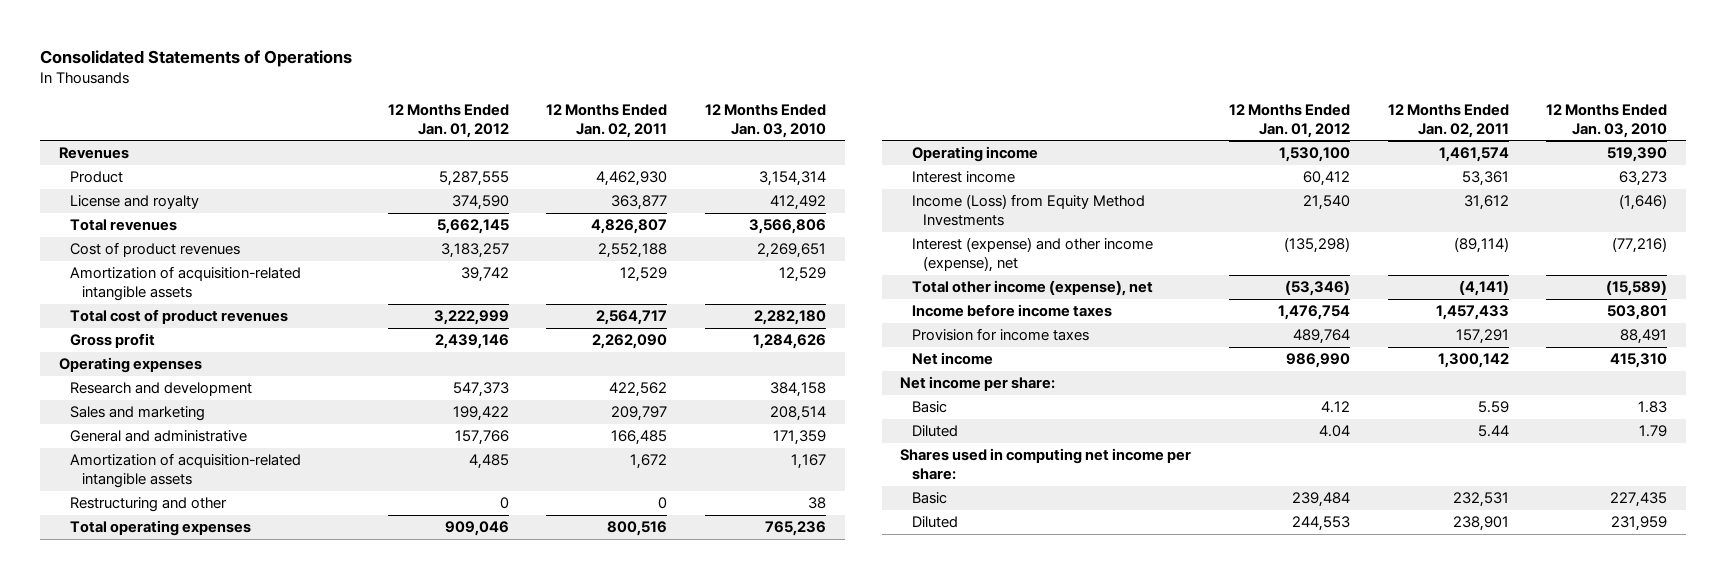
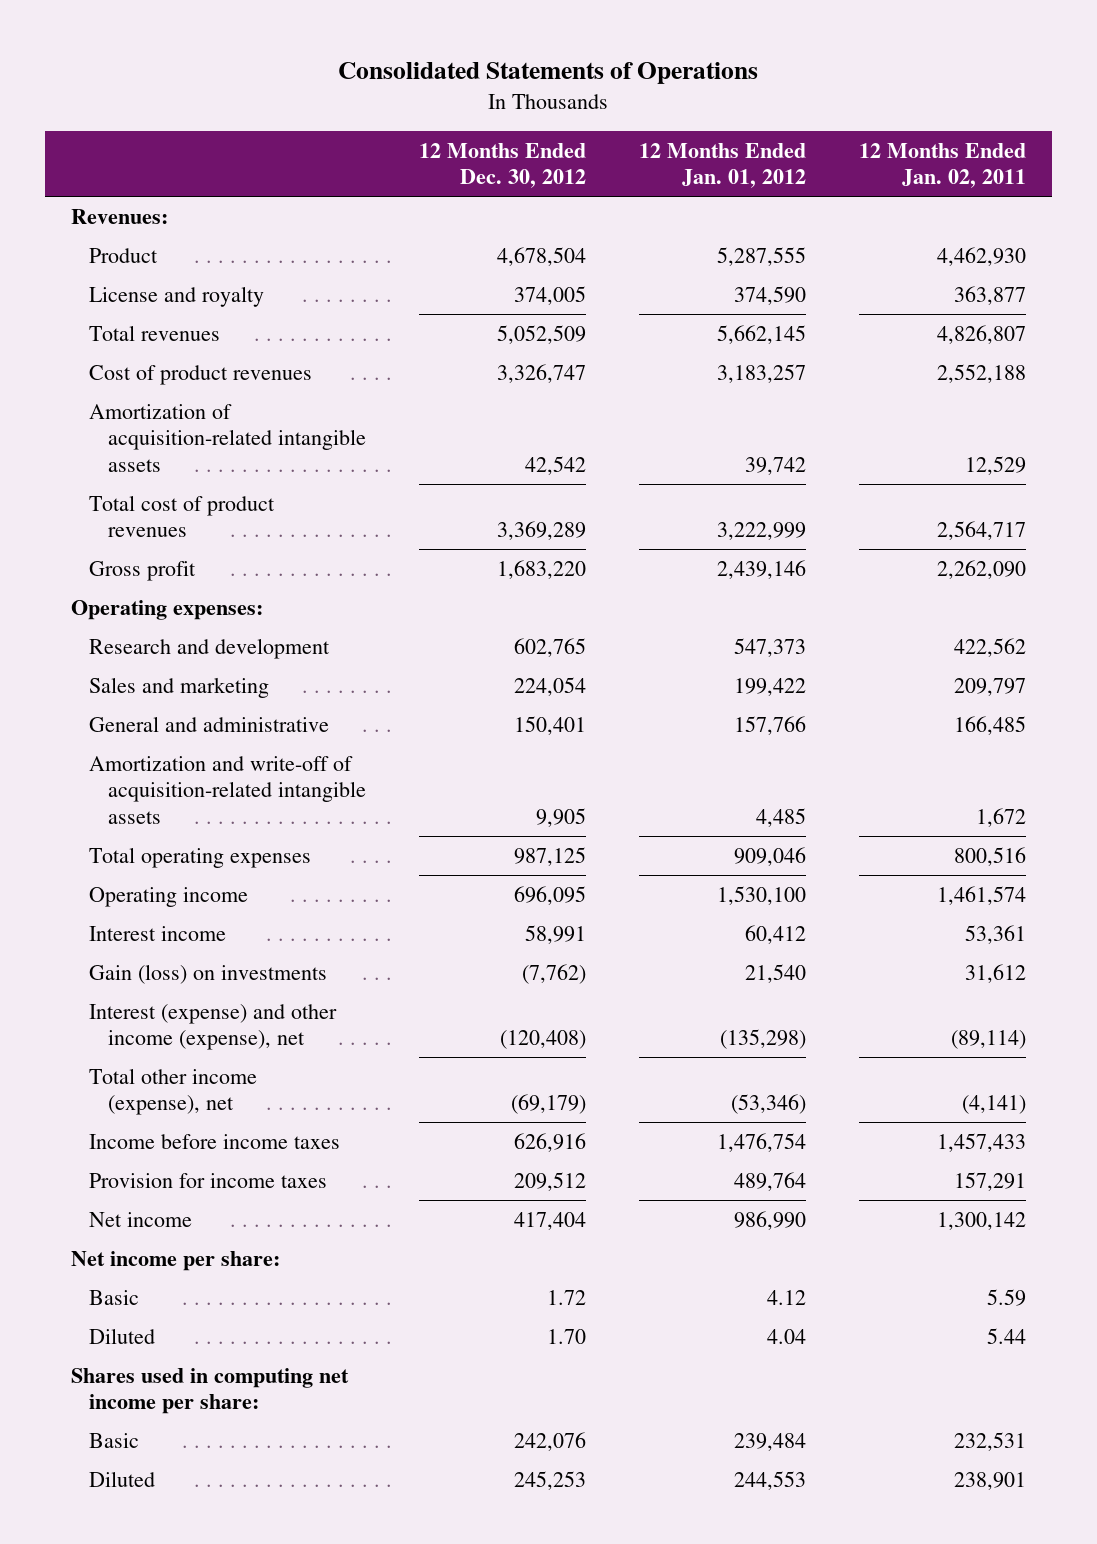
[704,104,826,138] 12 Months Ended Jan. 03, 2010 -> none
none -> [418,142,586,189] 12 Months Ended Dec. 30, 2012
[58,147,129,160] Revenues -> [71,208,169,224] Revenues:
[58,357,202,374] Operating expenses -> [71,599,264,620] Operating expenses:
[70,497,228,513] Restructuring and other -> none
[70,453,302,488] Amortization of acquisition-related intangible assets -> [89,755,366,824] Amortization and write-off of acquisition-related intangible assets
[911,194,1145,226] Income (Loss) from Equity Method Investments -> [89,963,328,984] Gain (loss) on investments

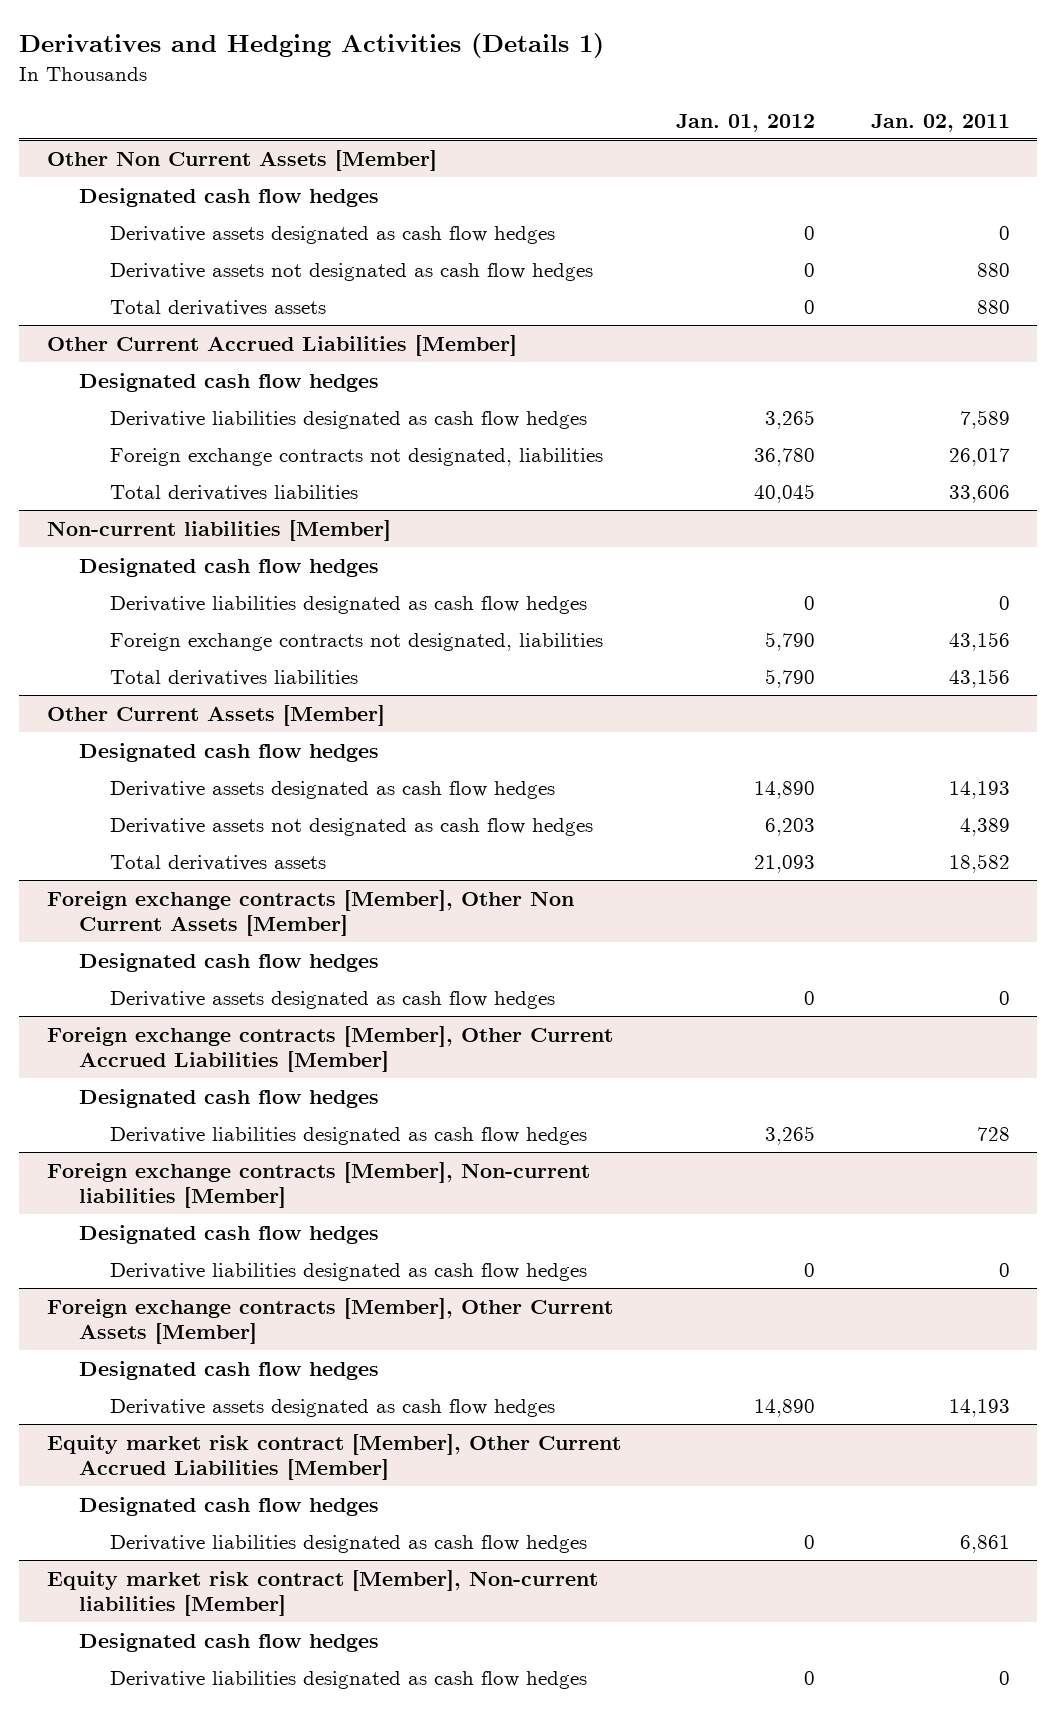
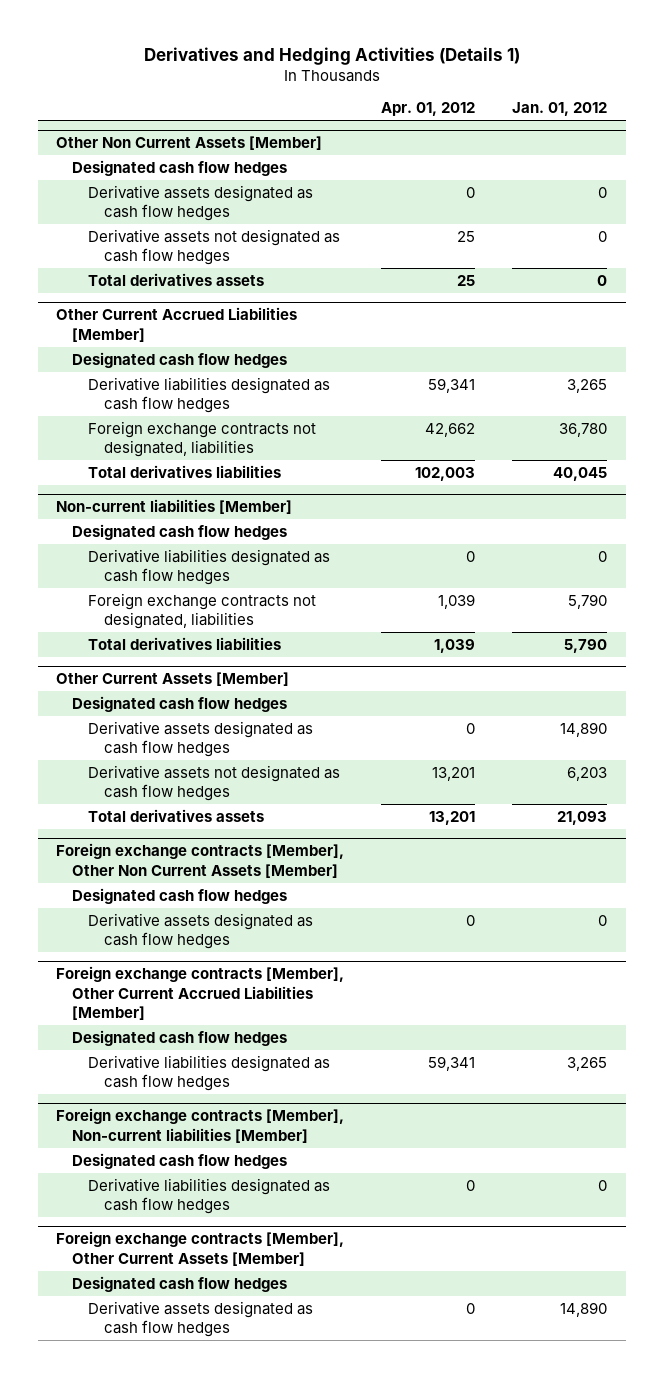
[870,113,1010,132] Jan. 02, 2011 -> none
none -> [381,102,476,117] Apr. 01, 2012
[47,1433,622,1480] Equity market risk contract [Member], Other Current Accrued Liabilities [Member] -> none
[78,1496,379,1516] Designated cash flow hedges -> none
[110,1534,588,1553] Derivative liabilities designated as cash flow hedges -> none
[47,1569,599,1616] Equity market risk contract [Member], Non-current liabilities [Member] -> none
[78,1632,379,1652] Designated cash flow hedges -> none
[110,1670,588,1689] Derivative liabilities designated as cash flow hedges -> none

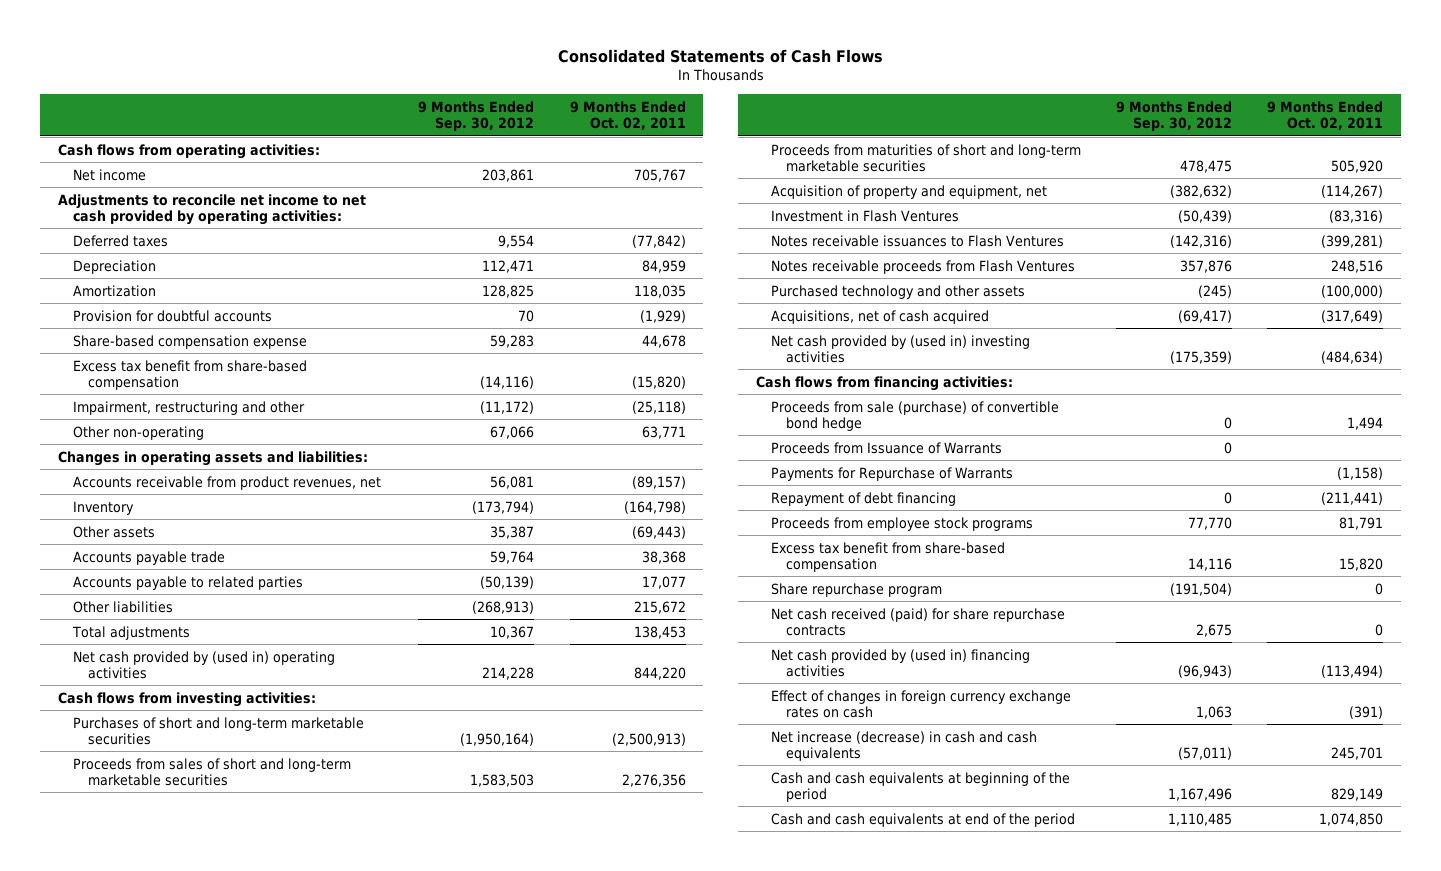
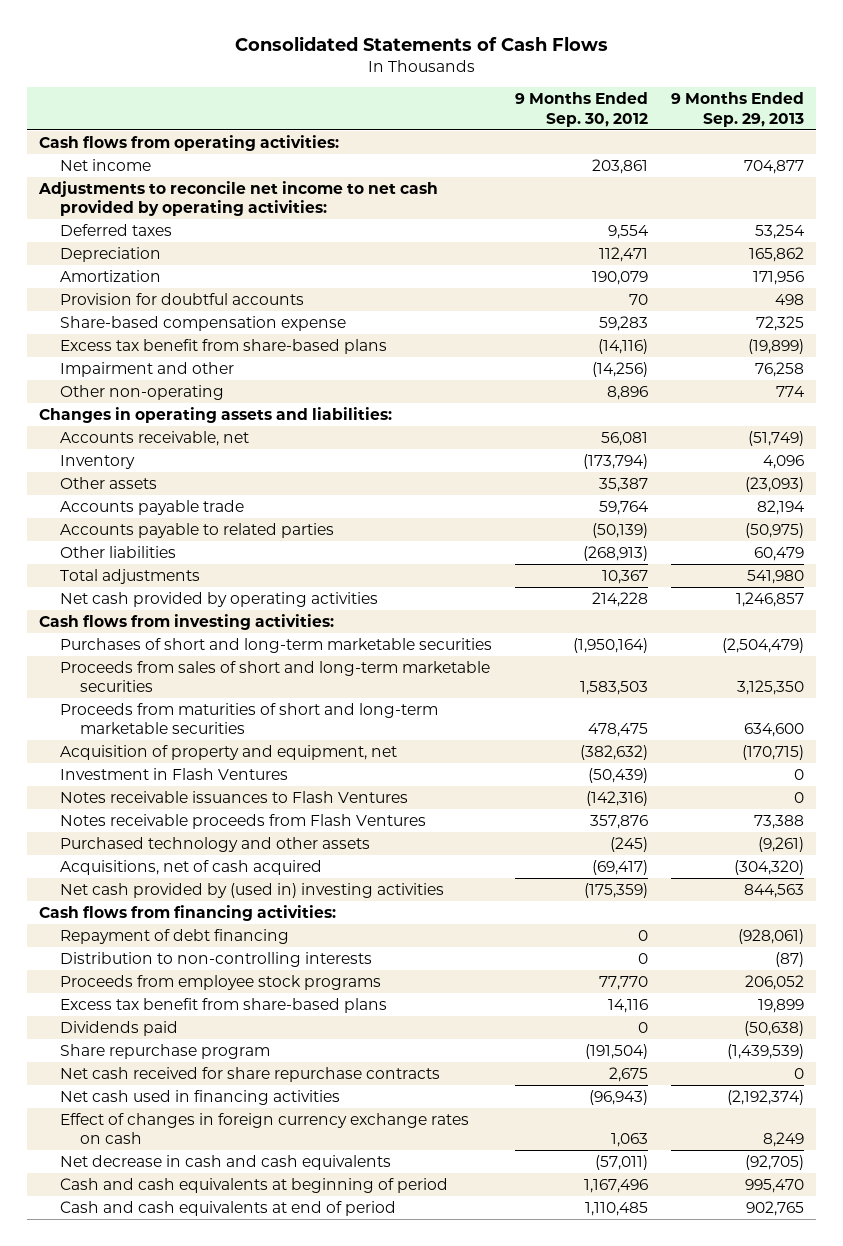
[569,101,686,131] 9 Months Ended Oct. 02, 2011 -> none
none -> [671,92,805,127] 9 Months Ended Sep. 29, 2013
[482,284,535,298] 128,825 -> [591,270,648,285] 190,079
[72,359,307,390] Excess tax benefit from share-based compensation -> [59,338,387,354] Excess tax benefit from share-based plans
[72,400,305,415] Impairment, restructuring and other -> [59,361,234,377] Impairment and other
[480,400,535,414] (11,172) -> [591,361,648,377] (14,256)
[490,425,535,439] 67,066 -> [606,385,648,400] 8,896
[72,475,381,490] Accounts receivable from product revenues, net -> [59,430,249,446] Accounts receivable, net
[72,650,335,679] Net cash provided by (used in) operating activities -> [59,591,378,607] Net cash provided by operating activities
[770,400,1059,431] Proceeds from sale (purchase) of convertible bond hedge -> none
[770,441,1002,454] Proceeds from Issuance of Warrants -> none
[770,466,1013,481] Payments for Repurchase of Warrants -> none
none -> [59,951,372,967] Distribution to non-controlling interests
[770,541,1005,572] Excess tax benefit from share-based compensation -> [59,997,387,1013] Excess tax benefit from share-based plans
none -> [59,1020,178,1036] Dividends paid
[770,607,1065,636] Net cash received (paid) for share repurchase contracts -> [59,1066,440,1082] Net cash received for share repurchase contracts
[770,648,1030,677] Net cash provided by (used in) financing activities -> [59,1089,340,1105] Net cash used in financing activities
[770,730,1037,761] Net increase (decrease) in cash and cash equivalents -> [59,1154,391,1170] Net decrease in cash and cash equivalents
[770,771,1070,802] Cash and cash equivalents at beginning of the period -> [59,1177,448,1193] Cash and cash equivalents at beginning of period
[770,812,1075,827] Cash and cash equivalents at end of the period -> [59,1200,396,1216] Cash and cash equivalents at end of period

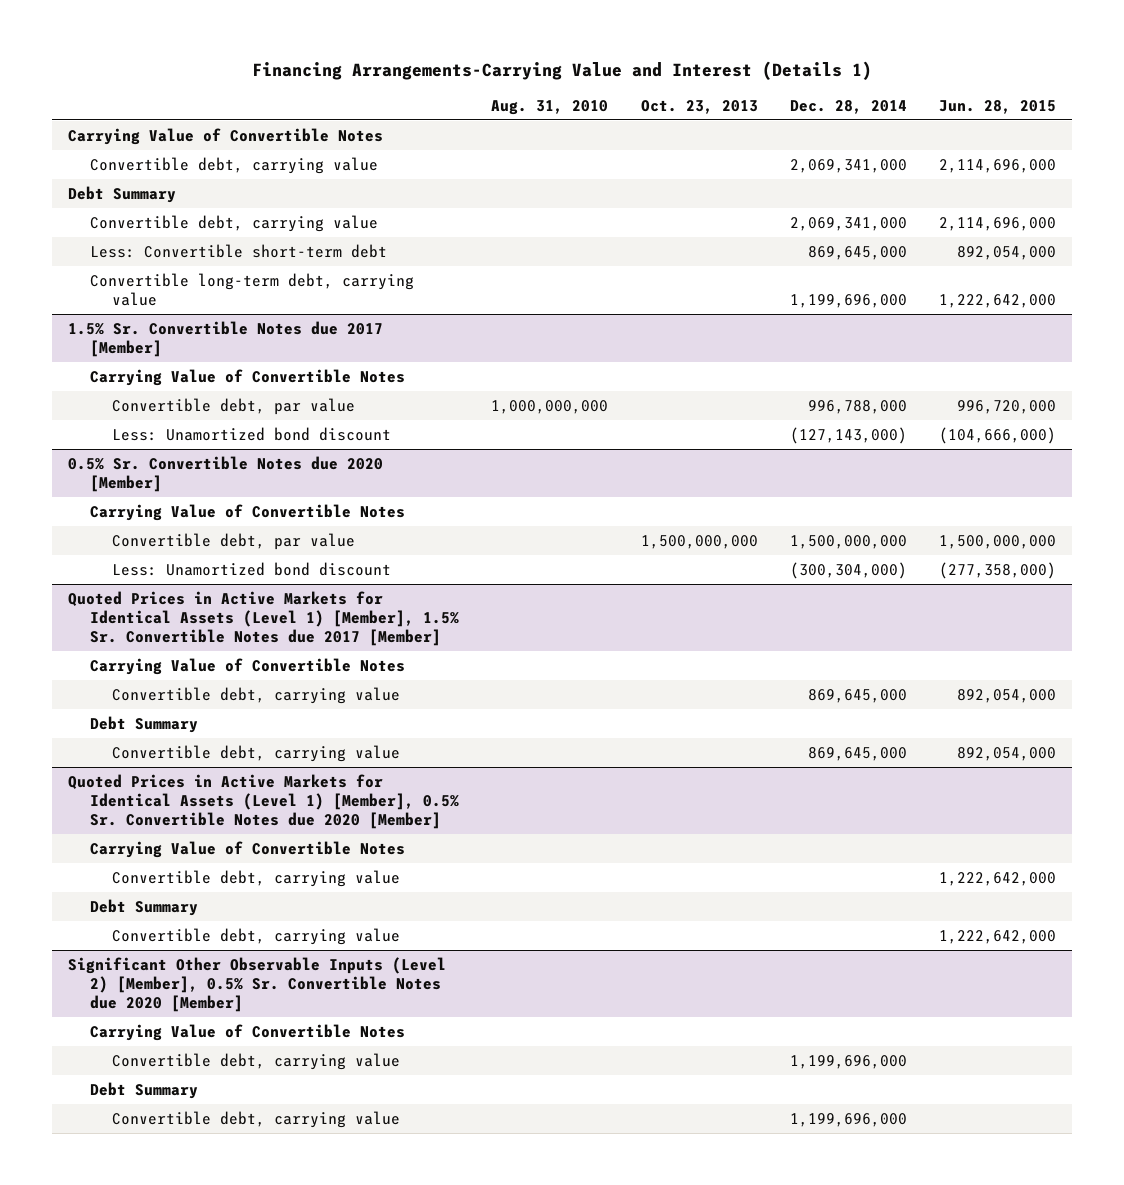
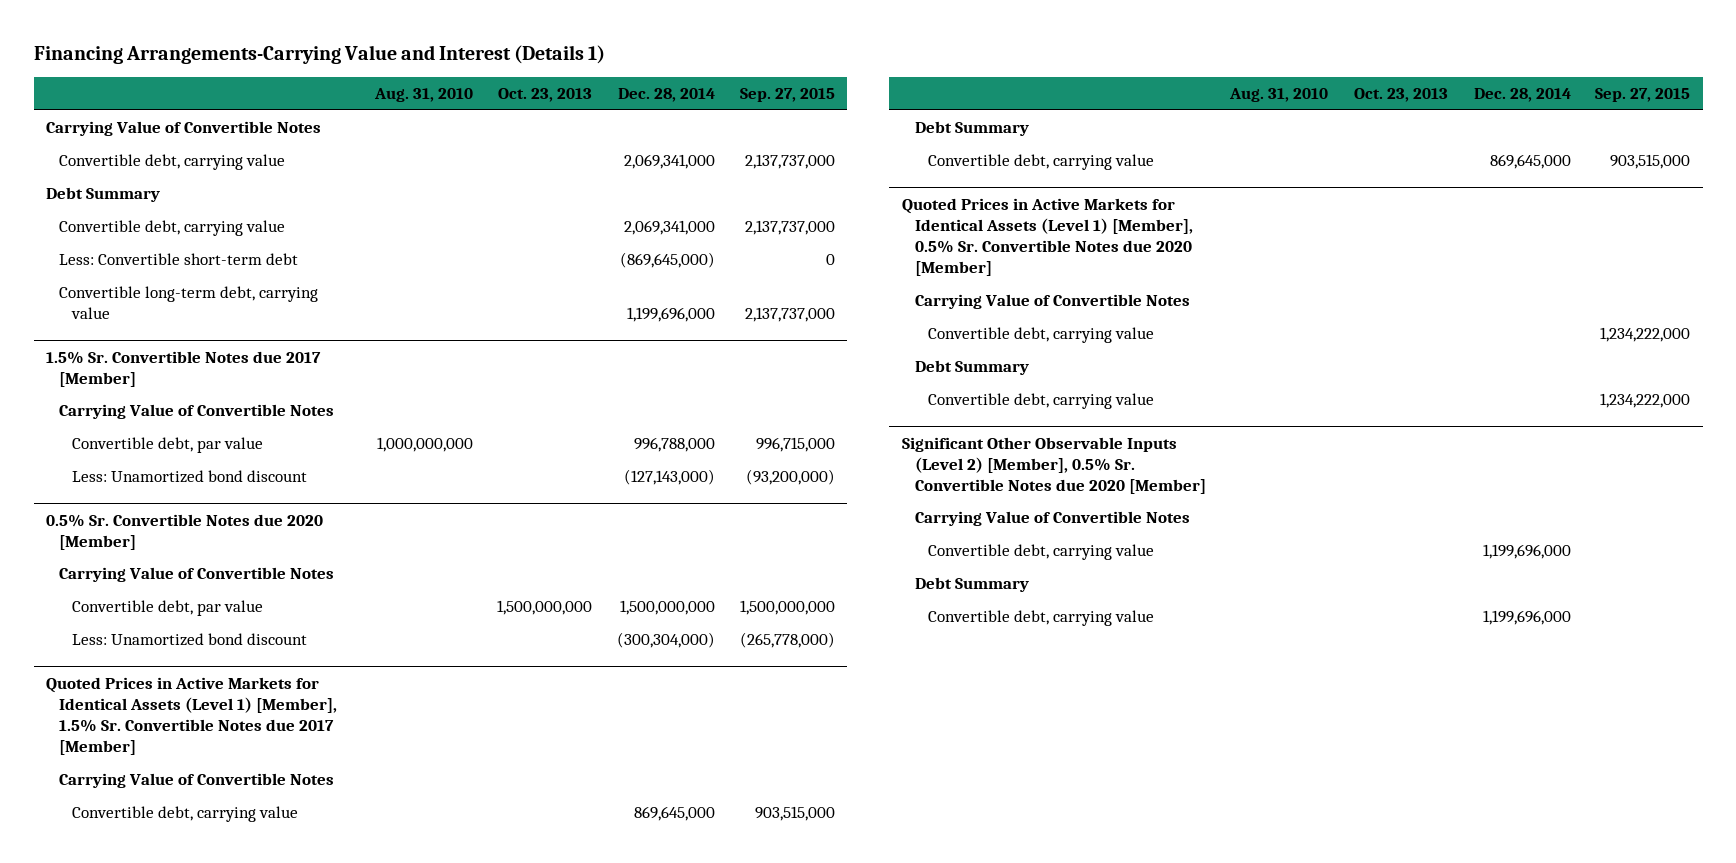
[939,99,1057,114] Jun. 28, 2015 -> none
none -> [739,87,835,102] Sep. 27, 2015
[807,245,907,260] 869,645,000 -> [620,252,716,269] (869,645,000)

